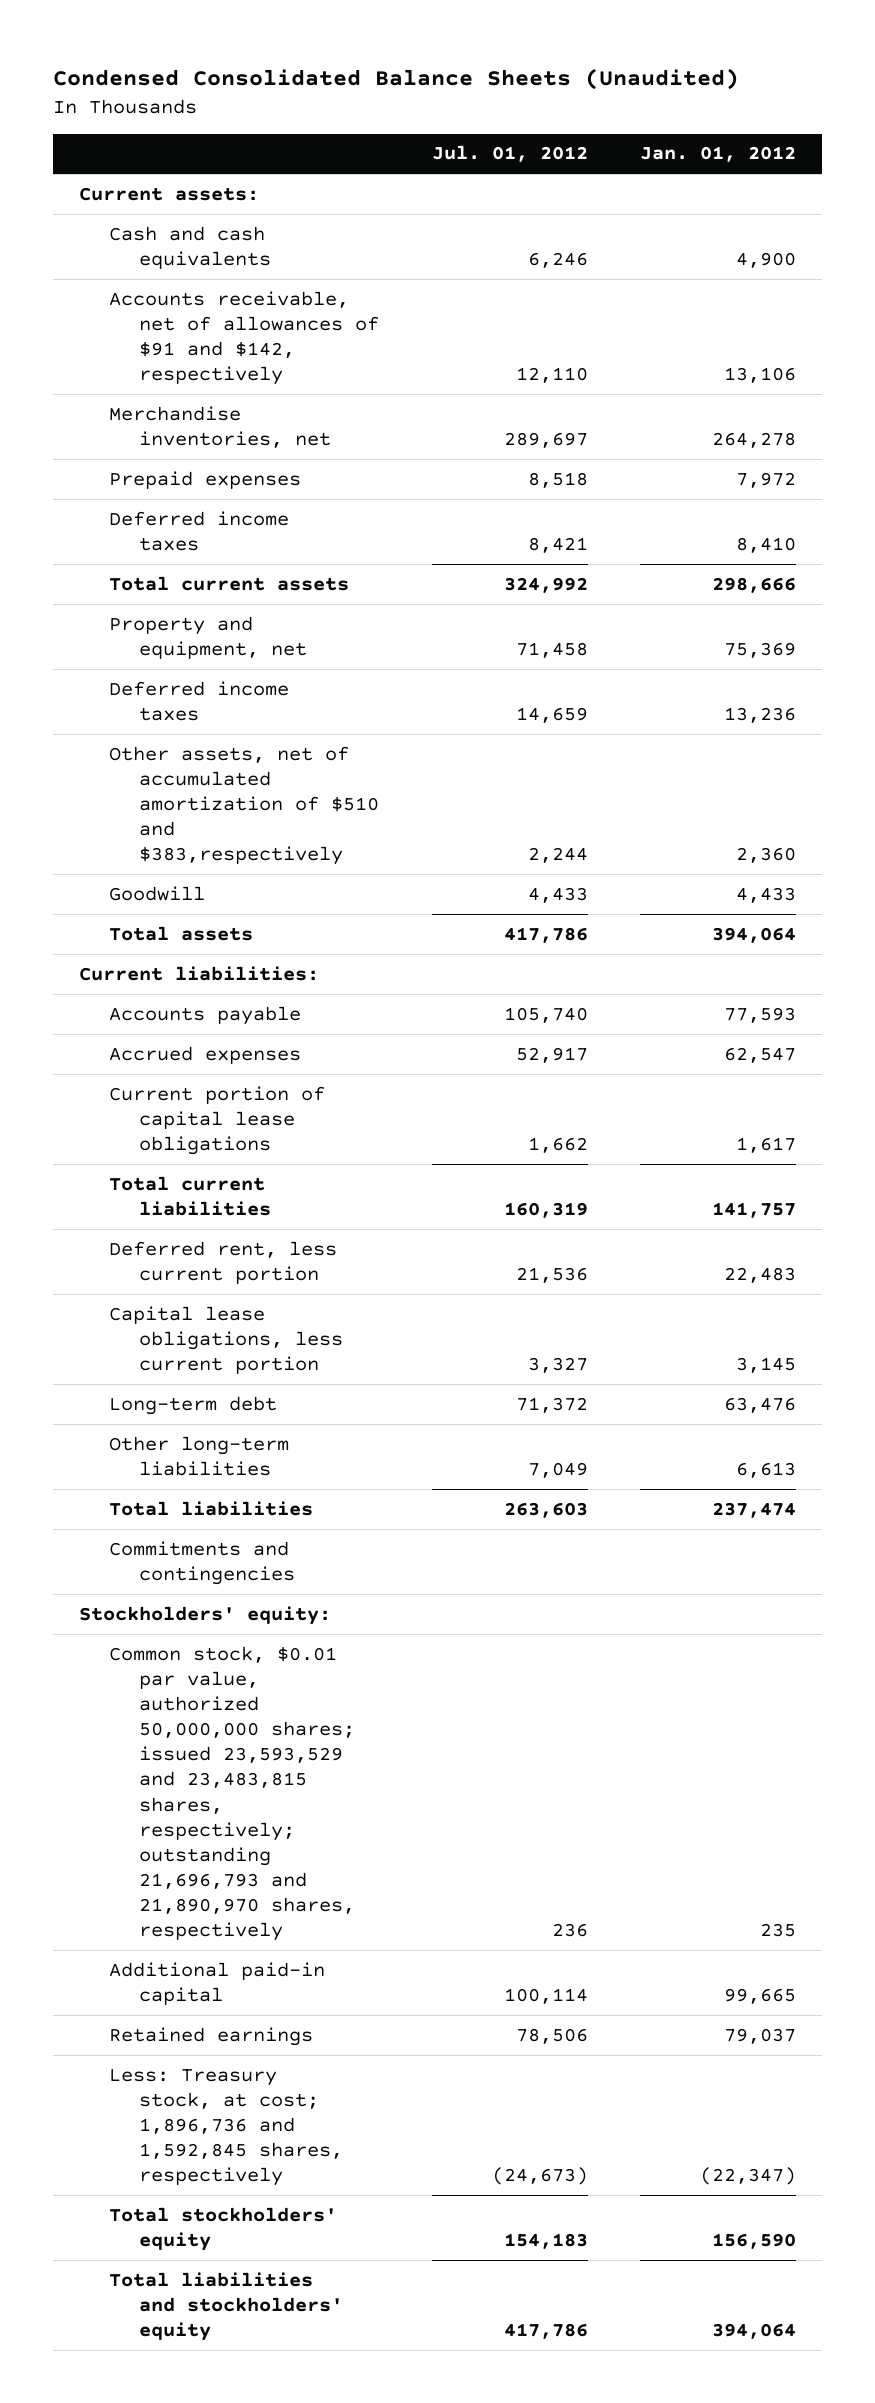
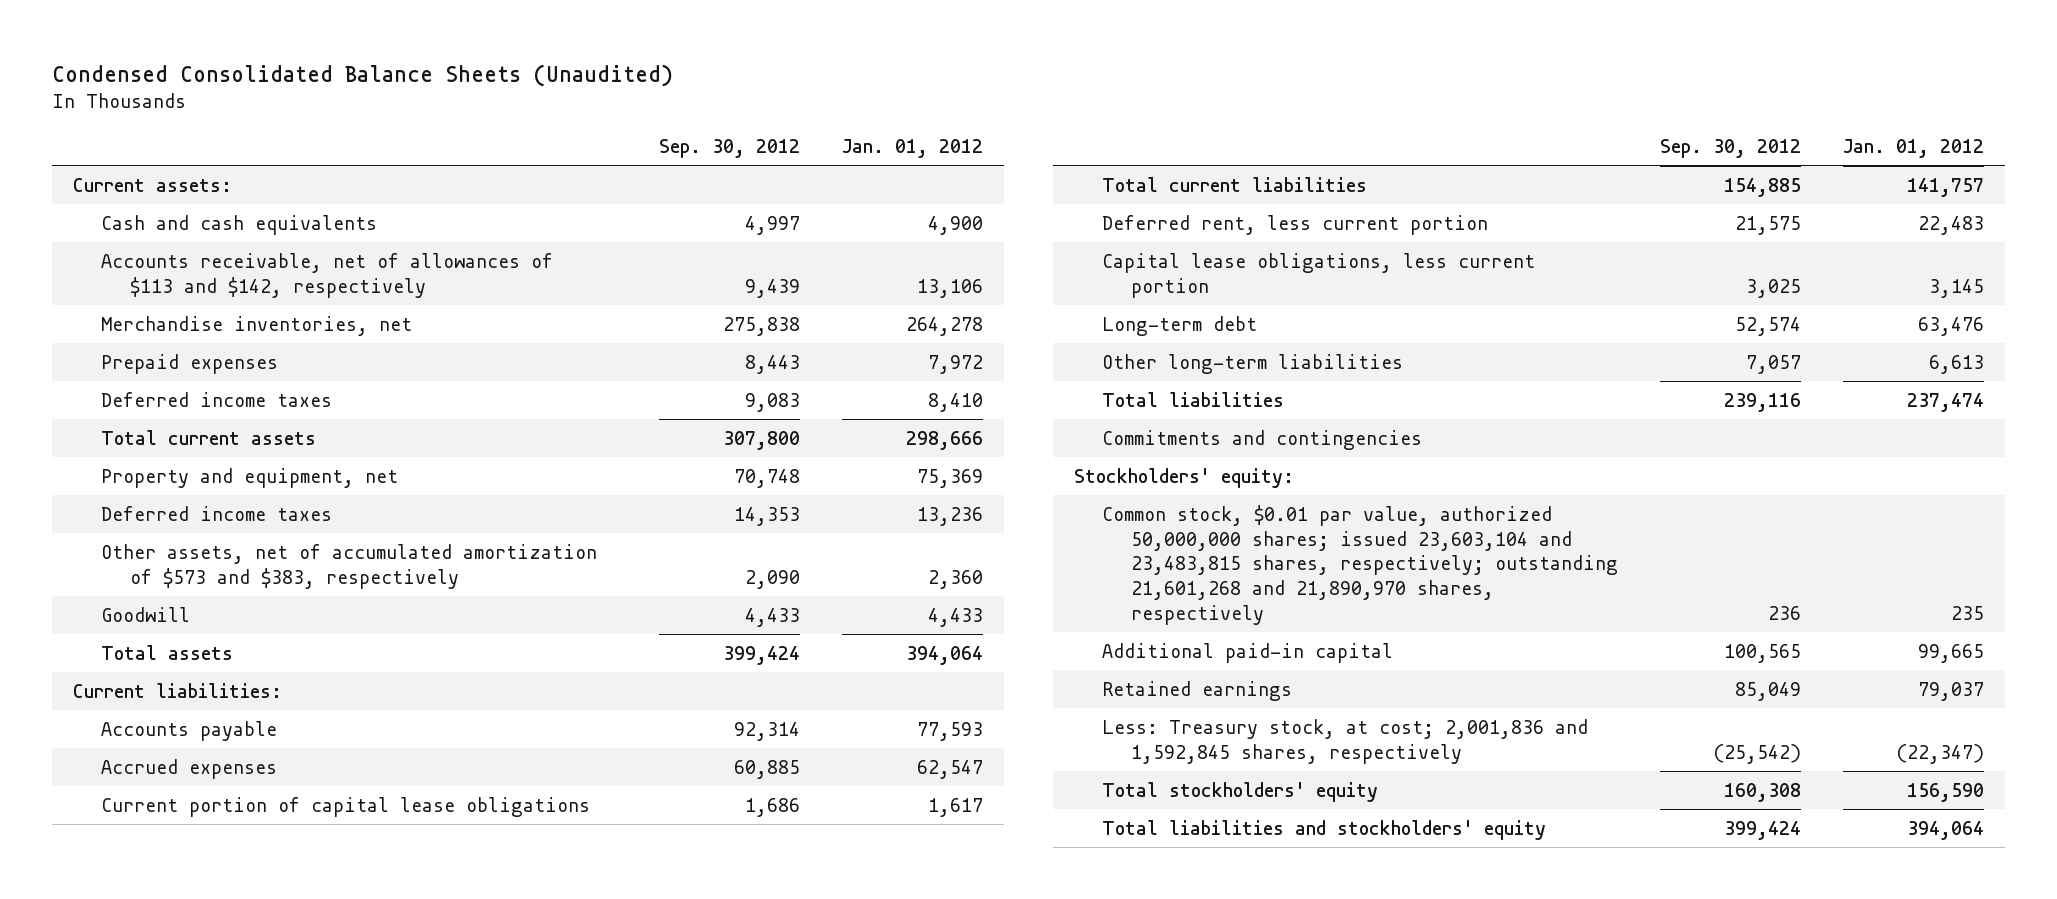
[431,145,588,163] Jul. 01, 2012 -> none
none -> [659,138,801,158] Sep. 30, 2012
[109,290,380,386] Accounts receivable, net of allowances of $91 and $142, respectively -> [101,252,554,298] Accounts receivable, net of allowances of $113 and $142, respectively
[109,745,380,866] Other assets, net of accumulated amortization of $510 and $383,respectively -> [101,543,598,589] Other assets, net of accumulated amortization of $573 and $383, respectively
[109,1645,356,1942] Common stock, $0.01 par value, authorized 50,000,000 shares; issued 23,593,529 and 23,483,815 shares, respectively; outstanding 21,696,793 and 21,890,970 shares, respectively -> [1102,504,1619,625] Common stock, $0.01 par value, authorized 50,000,000 shares; issued 23,603,104 and 23,483,815 shares, respectively; outstanding 21,601,268 and 21,890,970 shares, respectively
[109,2068,344,2187] Less: Treasury stock, at cost; 1,896,736 and 1,592,845 shares, respectively -> [1102,718,1589,764] Less: Treasury stock, at cost; 2,001,836 and 1,592,845 shares, respectively

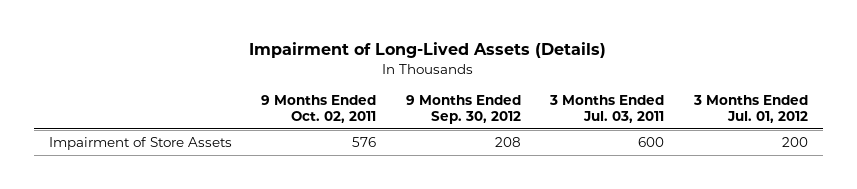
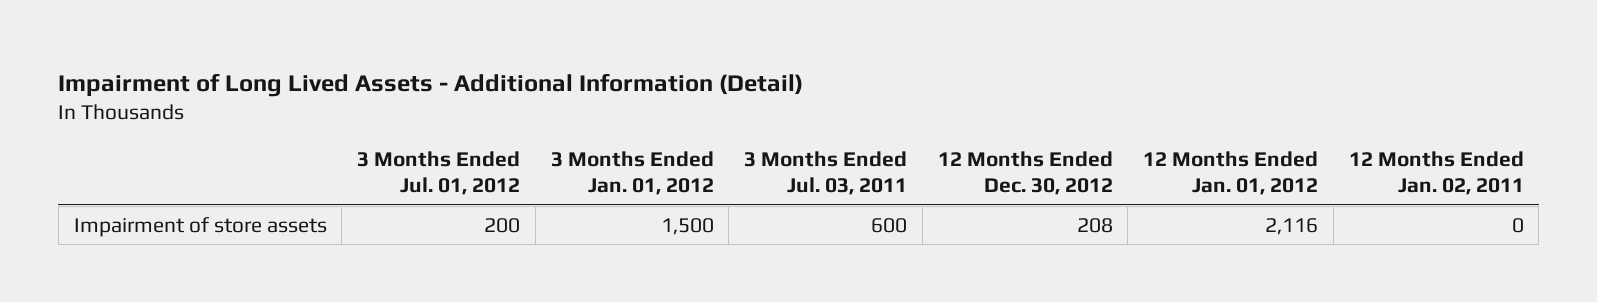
[249,42,607,59] Impairment of Long-Lived Assets (Details) -> [58,72,804,97] Impairment of Long Lived Assets - Additional Information (Detail)
[261,94,377,123] 9 Months Ended Oct. 02, 2011 -> none
[405,94,521,124] 9 Months Ended Sep. 30, 2012 -> none
none -> [550,150,714,196] 3 Months Ended Jan. 01, 2012
none -> [937,150,1113,196] 12 Months Ended Dec. 30, 2012
none -> [1143,150,1319,196] 12 Months Ended Jan. 01, 2012
none -> [1348,150,1524,196] 12 Months Ended Jan. 02, 2011
[48,137,232,151] Impairment of Store Assets -> [73,216,327,237] Impairment of store assets

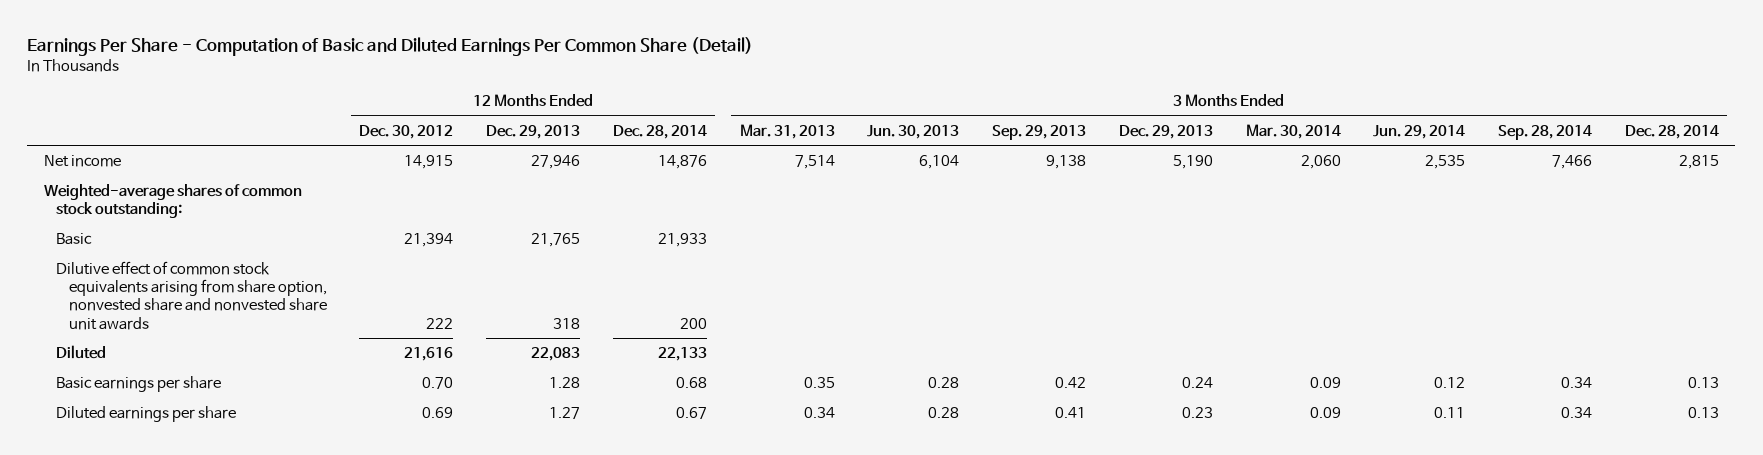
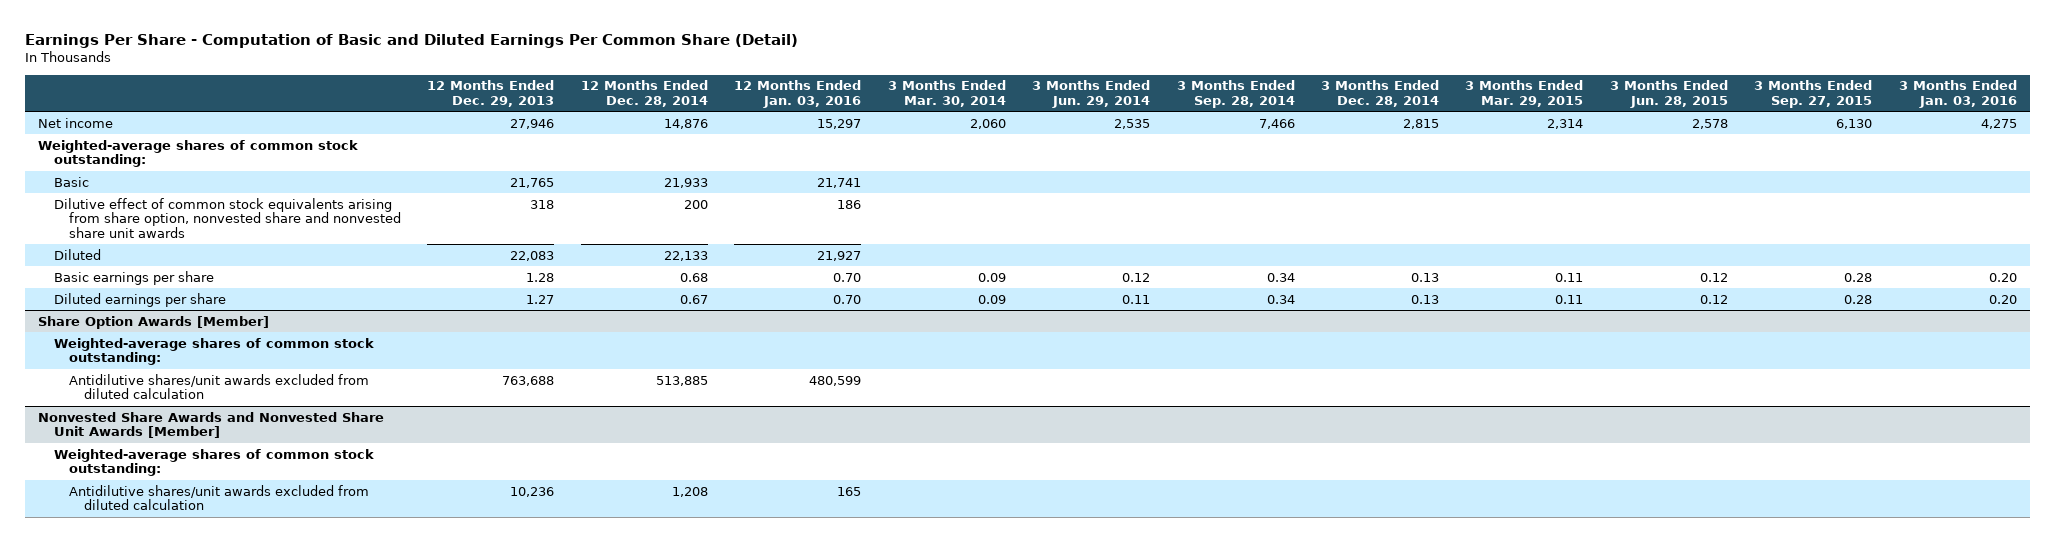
[359,124,454,139] Dec. 30, 2012 -> none
[739,123,835,139] Mar. 31, 2013 -> none
[867,124,960,139] Jun. 30, 2013 -> none
[992,124,1087,140] Sep. 29, 2013 -> none
[1118,124,1213,139] Dec. 29, 2013 -> none
none -> [734,80,862,108] 12 Months Ended Jan. 03, 2016
none -> [1465,80,1584,107] 3 Months Ended Mar. 29, 2015
none -> [1609,80,1728,108] 3 Months Ended Jun. 28, 2015
none -> [1754,80,1873,108] 3 Months Ended Sep. 27, 2015
none -> [1898,80,2017,108] 3 Months Ended Jan. 03, 2016
none -> [38,315,270,329] Share Option Awards [Member]
none -> [53,337,374,366] Weighted-average shares of common stock outstanding:
none -> [68,373,369,400] Antidilutive shares/unit awards excluded from diluted calculation
none -> [38,411,385,439] Nonvested Share Awards and Nonvested Share Unit Awards [Member]
none -> [53,448,374,477] Weighted-average shares of common stock outstanding:
none -> [68,484,369,511] Antidilutive shares/unit awards excluded from diluted calculation

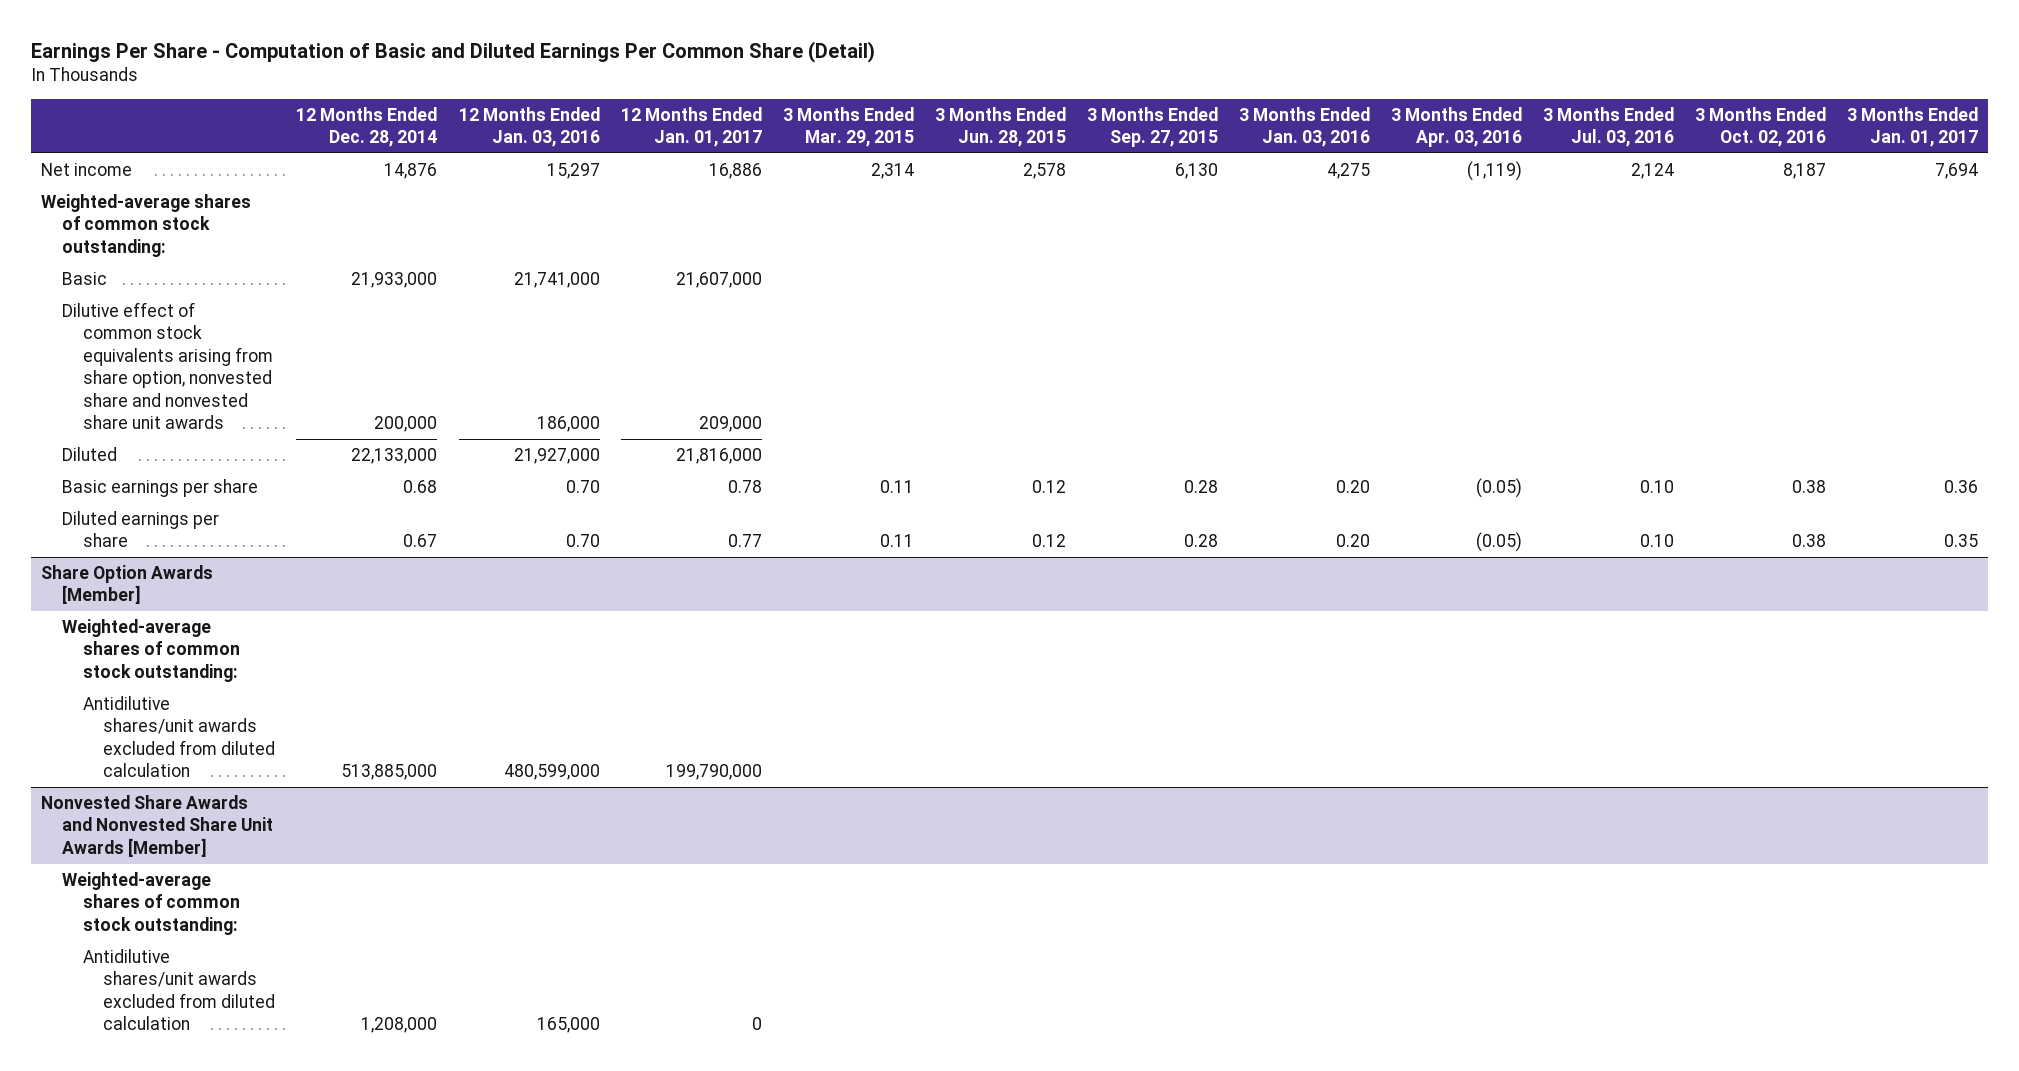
[427,80,555,107] 12 Months Ended Dec. 29, 2013 -> none
[887,80,1006,107] 3 Months Ended Mar. 30, 2014 -> none
[1032,80,1151,108] 3 Months Ended Jun. 29, 2014 -> none
[1176,80,1295,108] 3 Months Ended Sep. 28, 2014 -> none
[1320,80,1439,107] 3 Months Ended Dec. 28, 2014 -> none
none -> [620,106,762,148] 12 Months Ended Jan. 01, 2017
none -> [1390,106,1522,148] 3 Months Ended Apr. 03, 2016
none -> [1542,106,1674,148] 3 Months Ended Jul. 03, 2016
none -> [1694,106,1826,148] 3 Months Ended Oct. 02, 2016
none -> [1846,106,1978,148] 3 Months Ended Jan. 01, 2017
[663,177,708,188] 21,933 -> [351,272,438,289] 21,933,000
[817,177,862,188] 21,741 -> [513,272,600,289] 21,741,000
[683,199,708,209] 200 -> [374,415,438,432] 200,000
[837,199,862,209] 186 -> [536,415,600,432] 186,000
[663,250,708,261] 22,133 -> [351,448,438,465] 22,133,000
[817,250,862,261] 21,927 -> [513,448,600,465] 21,927,000
[655,375,708,386] 513,885 -> [341,764,438,781] 513,885,000
[809,375,862,386] 480,599 -> [503,764,600,781] 480,599,000
[671,486,708,497] 1,208 -> [361,1017,438,1034] 1,208,000
[837,486,862,496] 165 -> [536,1017,600,1034] 165,000

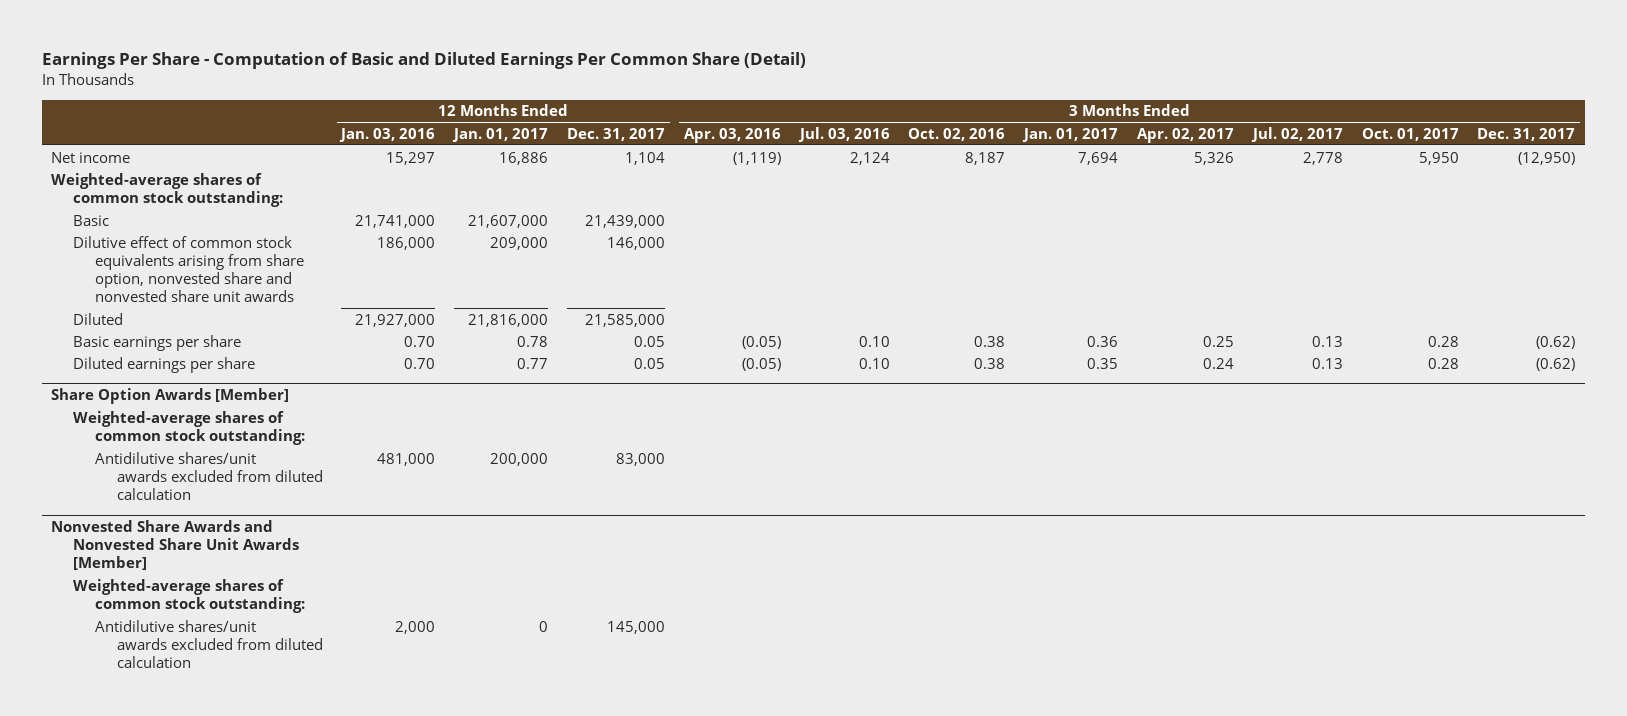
[296,106,438,148] 12 Months Ended Dec. 28, 2014 -> none
[782,106,914,148] 3 Months Ended Mar. 29, 2015 -> none
[934,106,1066,148] 3 Months Ended Jun. 28, 2015 -> none
[1086,106,1218,148] 3 Months Ended Sep. 27, 2015 -> none
[1238,106,1370,148] 3 Months Ended Jan. 03, 2016 -> none
none -> [567,127,666,141] Dec. 31, 2017
none -> [1137,127,1235,143] Apr. 02, 2017
none -> [1250,126,1343,142] Jul. 02, 2017
none -> [1361,127,1459,141] Oct. 01, 2017
none -> [1477,127,1576,141] Dec. 31, 2017
[503,764,600,781] 480,599,000 -> [377,452,436,466] 481,000
[665,764,762,781] 199,790,000 -> [490,452,549,466] 200,000
[536,1017,600,1034] 165,000 -> [395,620,436,634] 2,000

